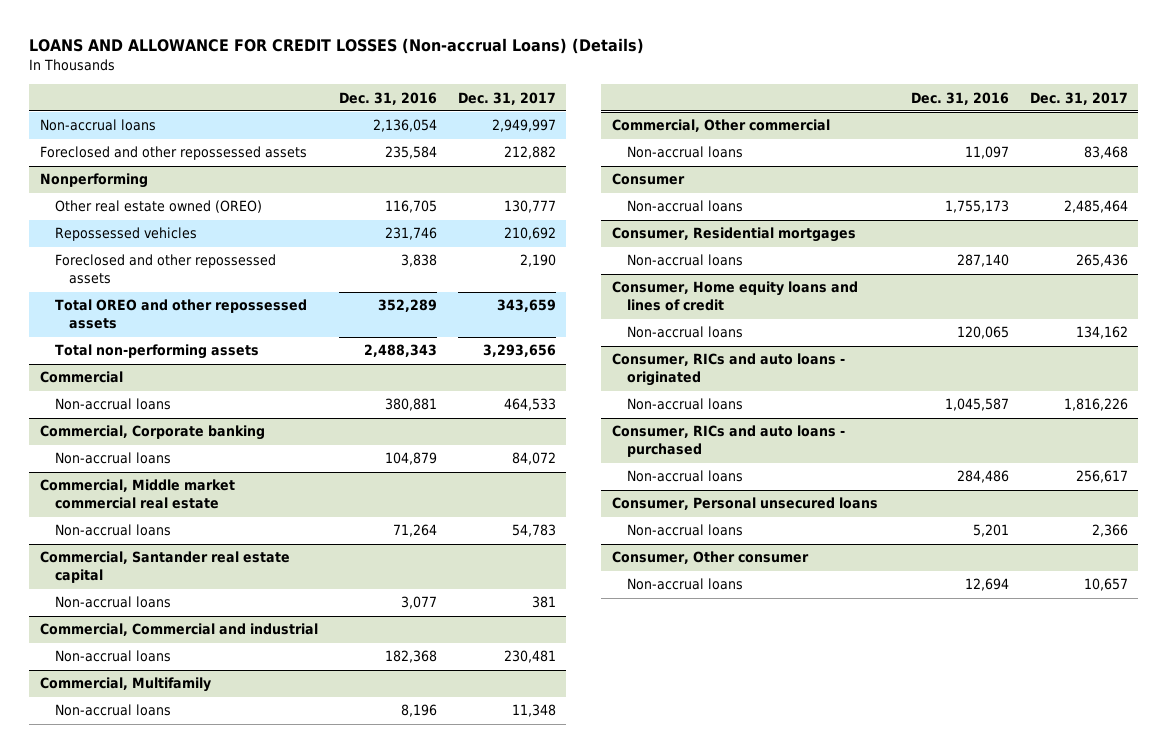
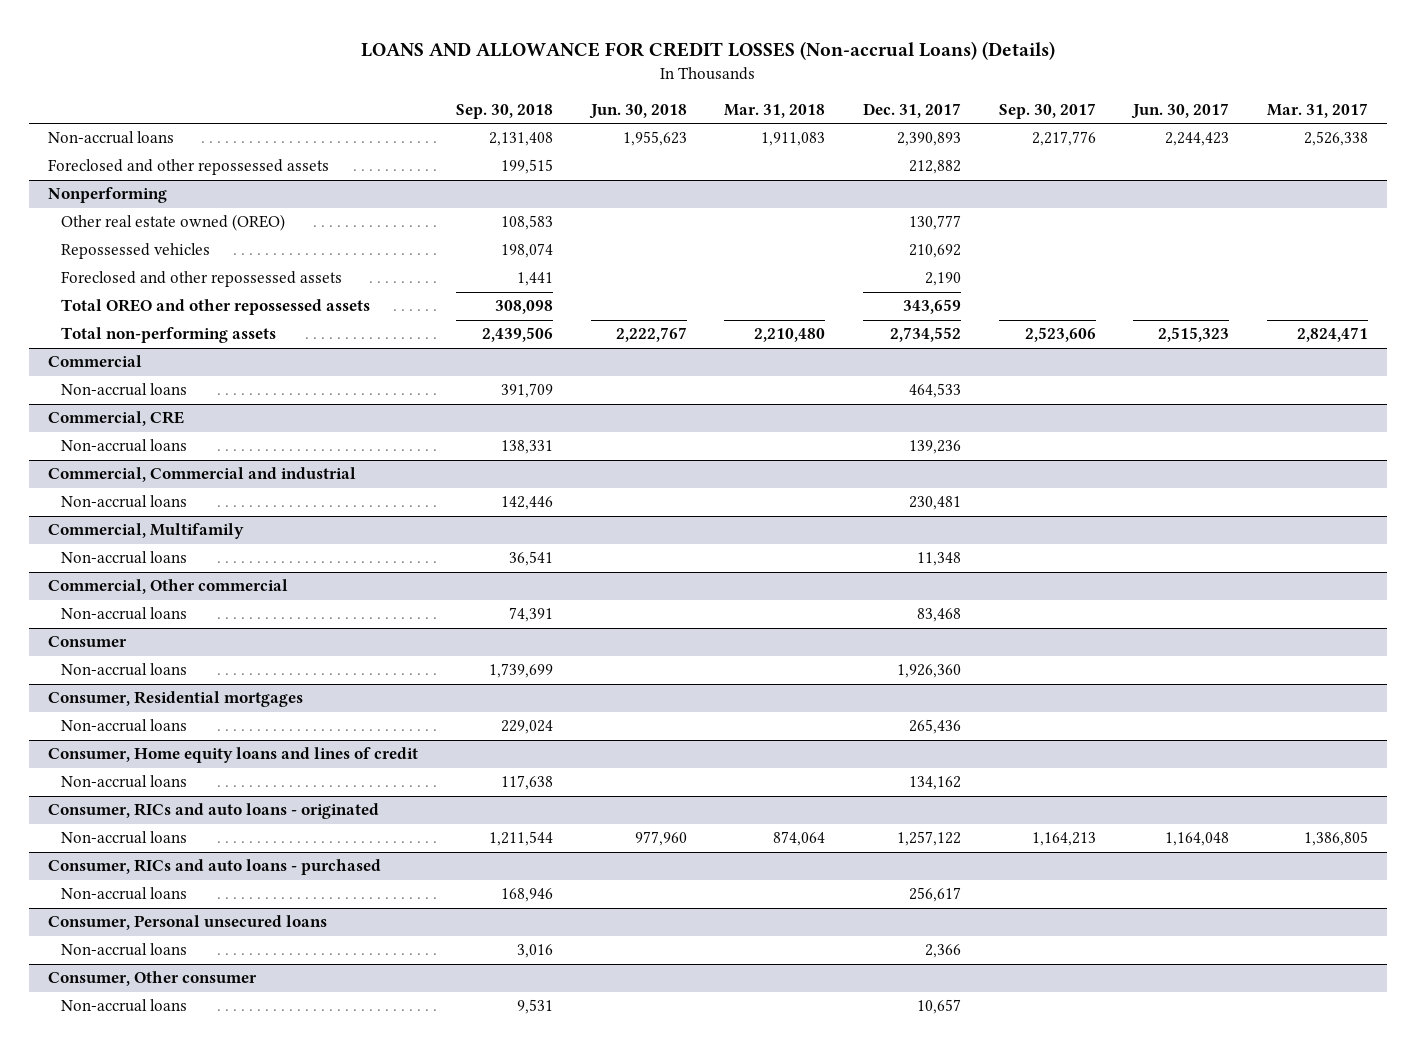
[338,91,437,105] Dec. 31, 2016 -> none
none -> [455,104,553,120] Sep. 30, 2018
none -> [588,104,687,120] Jun. 30, 2018
none -> [724,104,826,119] Mar. 31, 2018
none -> [998,103,1096,120] Sep. 30, 2017
none -> [1131,103,1230,120] Jun. 30, 2017
none -> [1267,103,1369,119] Mar. 31, 2017
[491,119,556,133] 2,949,997 -> [896,132,961,147] 2,390,893
[482,344,556,358] 3,293,656 -> [889,327,961,343] 2,734,552
[39,425,265,441] Commercial, Corporate banking -> none
[39,479,235,510] Commercial, Middle market commercial real estate -> none
[54,524,171,537] Non-accrual loans -> none
[39,551,290,584] Commercial, Santander real estate capital -> none
[54,596,171,609] Non-accrual loans -> none
none -> [48,411,185,427] Commercial, CRE
[511,452,556,466] 84,072 -> [908,440,961,455] 139,236
[1063,200,1128,214] 2,485,464 -> [896,664,961,679] 1,926,360
[1063,398,1128,412] 1,816,226 -> [896,831,961,847] 1,257,122

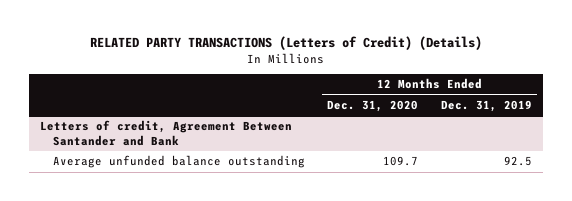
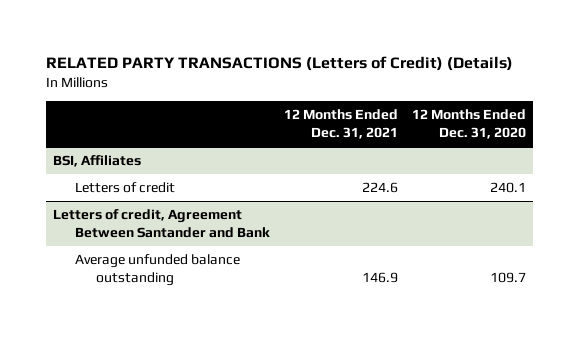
[440,99,532,112] Dec. 31, 2019 -> none
none -> [283,109,398,140] 12 Months Ended Dec. 31, 2021
none -> [53,155,142,168] BSI, Affiliates
none -> [74,182,175,194] Letters of credit

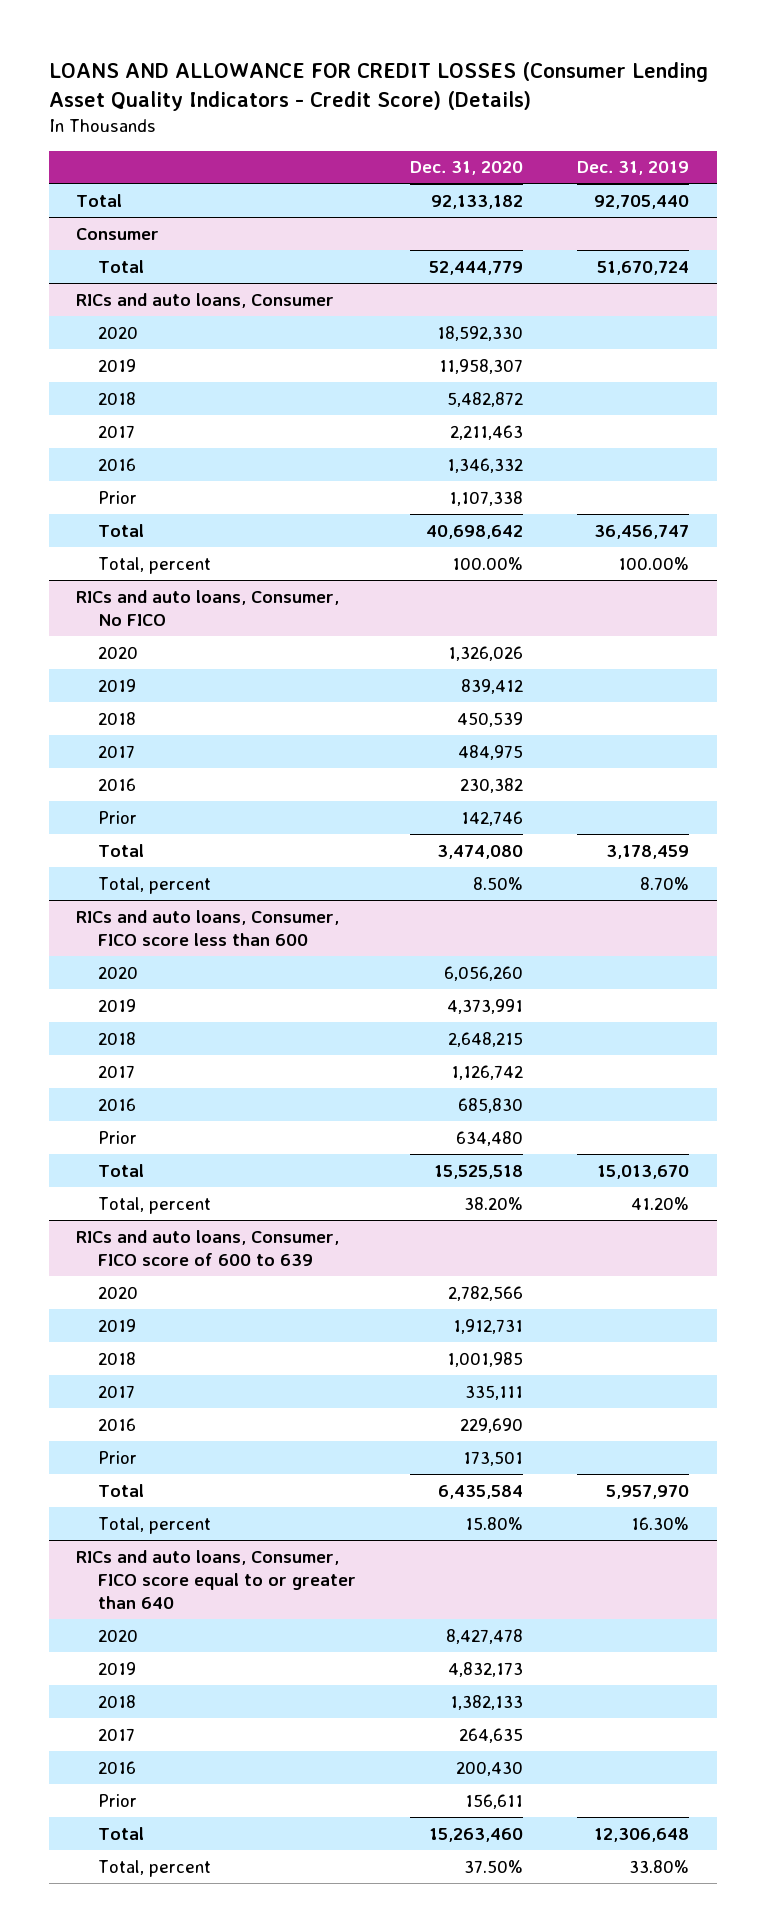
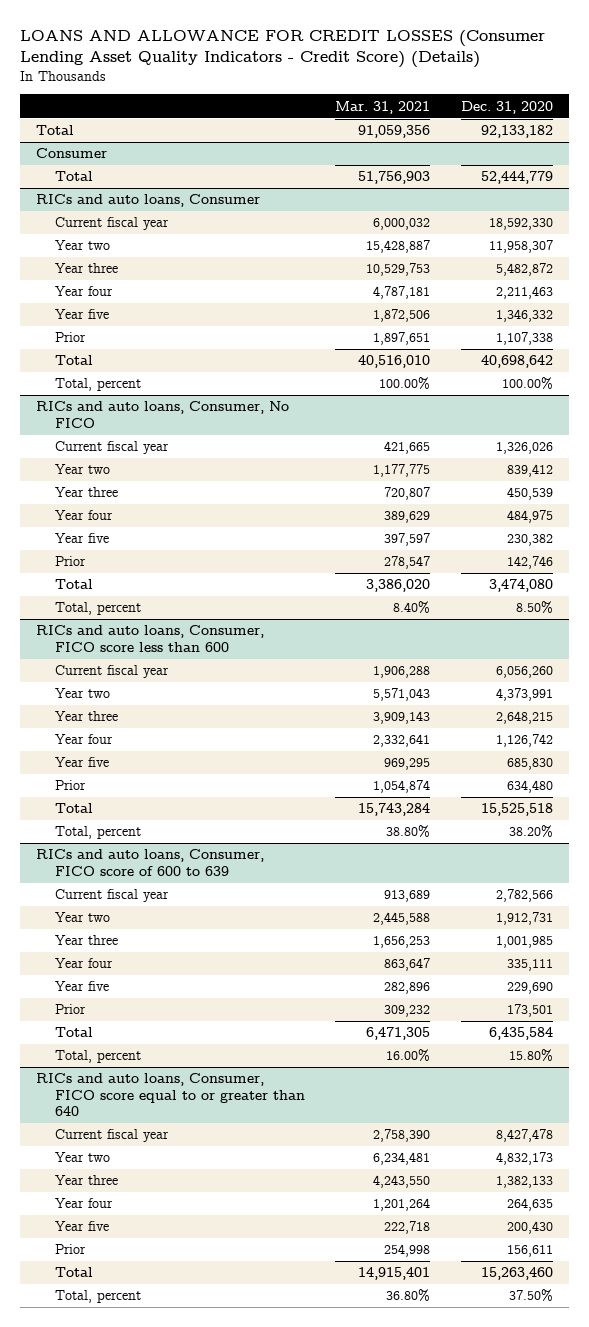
[577,161,690,176] Dec. 31, 2019 -> none
none -> [335,100,431,114] Mar. 31, 2021
[97,325,138,339] 2020 -> [54,217,169,231] Current fiscal year
[97,358,136,372] 2019 -> [54,240,110,251] Year two
[97,391,136,405] 2018 -> [54,263,118,274] Year three
[97,424,135,438] 2017 -> [54,286,113,297] Year four
[97,457,136,471] 2016 -> [54,309,109,320] Year five
[97,645,138,659] 2020 -> [54,441,169,455] Current fiscal year
[97,678,136,692] 2019 -> [54,464,110,475] Year two
[97,711,136,725] 2018 -> [54,487,118,498] Year three
[97,744,135,758] 2017 -> [54,510,113,521] Year four
[97,777,136,791] 2016 -> [54,533,109,544] Year five
[97,965,138,979] 2020 -> [54,665,169,679] Current fiscal year
[97,998,136,1012] 2019 -> [54,688,110,699] Year two
[97,1031,136,1045] 2018 -> [54,711,118,722] Year three
[97,1064,135,1078] 2017 -> [54,734,113,745] Year four
[97,1097,136,1111] 2016 -> [54,757,109,768] Year five
[97,1285,138,1299] 2020 -> [54,889,169,903] Current fiscal year
[97,1318,136,1332] 2019 -> [54,912,110,923] Year two
[97,1351,136,1365] 2018 -> [54,935,118,946] Year three
[97,1384,135,1398] 2017 -> [54,958,113,969] Year four
[97,1417,136,1431] 2016 -> [54,981,109,992] Year five
[97,1628,138,1642] 2020 -> [54,1129,169,1143] Current fiscal year
[97,1661,136,1675] 2019 -> [54,1152,110,1163] Year two
[97,1694,136,1708] 2018 -> [54,1175,118,1186] Year three
[97,1727,135,1741] 2017 -> [54,1198,113,1209] Year four
[97,1760,136,1774] 2016 -> [54,1221,109,1232] Year five

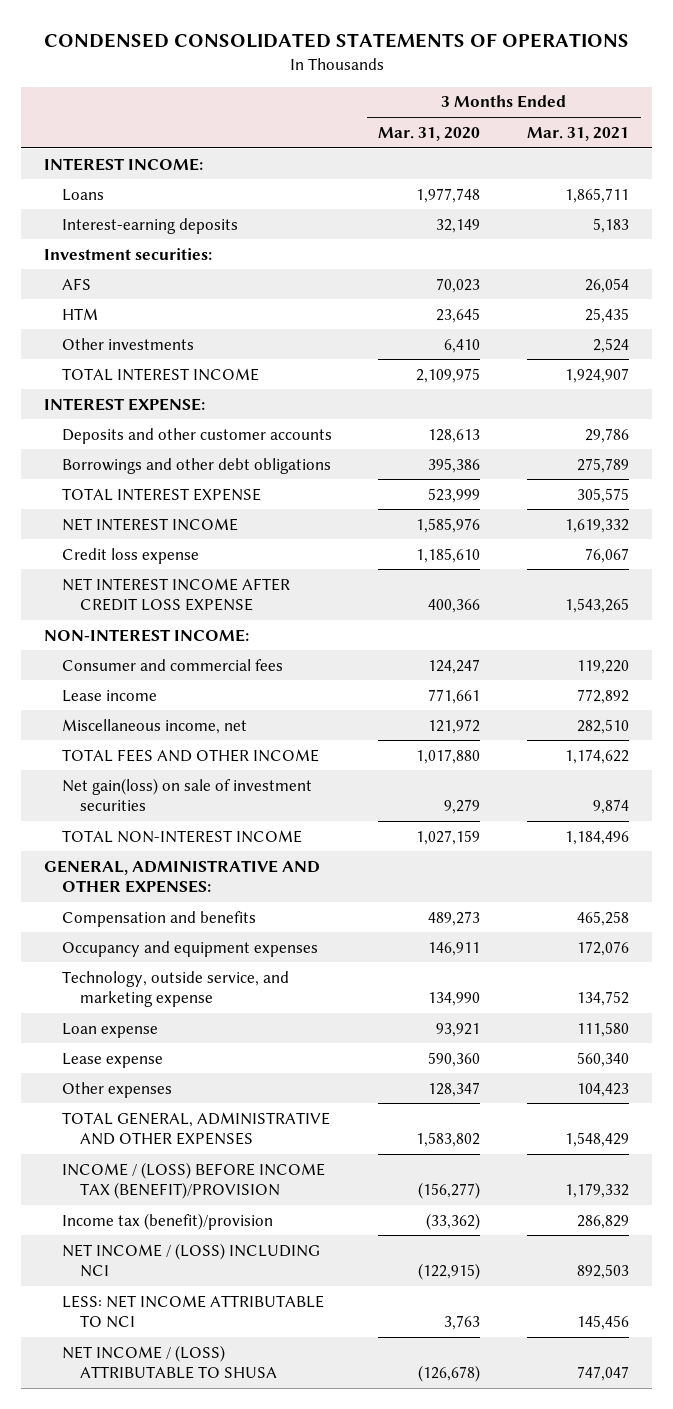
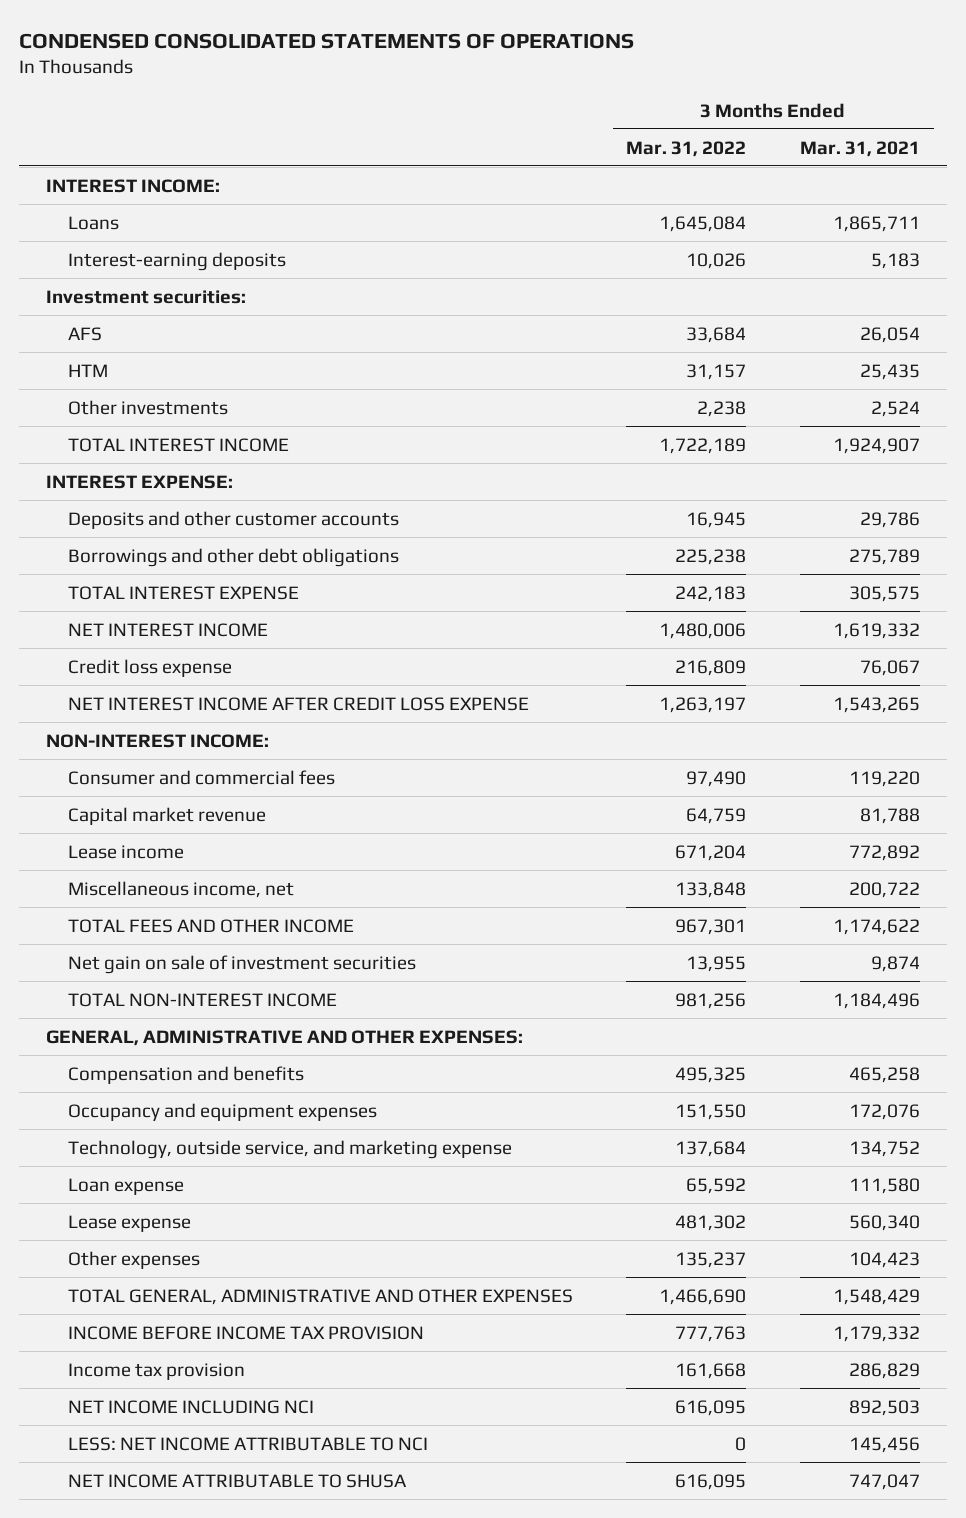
[378,126,481,141] Mar. 31, 2020 -> none
none -> [626,140,747,157] Mar. 31, 2022
none -> [67,806,266,825] Capital market revenue
[577,718,630,734] 282,510 -> [849,881,921,898] 200,722
[61,777,312,812] Net gain(loss) on sale of investment securities -> [67,954,416,974] Net gain on sale of investment securities
[61,1161,325,1200] INCOME / (LOSS) BEFORE INCOME TAX (BENEFIT)/PROVISION -> [67,1325,424,1340] INCOME BEFORE INCOME TAX PROVISION
[61,1212,273,1230] Income tax (benefit)/provision -> [67,1362,245,1380] Income tax provision
[61,1242,320,1278] NET INCOME / (LOSS) INCLUDING NCI -> [67,1399,314,1414] NET INCOME INCLUDING NCI
[61,1344,277,1380] NET INCOME / (LOSS) ATTRIBUTABLE TO SHUSA -> [67,1473,407,1488] NET INCOME ATTRIBUTABLE TO SHUSA

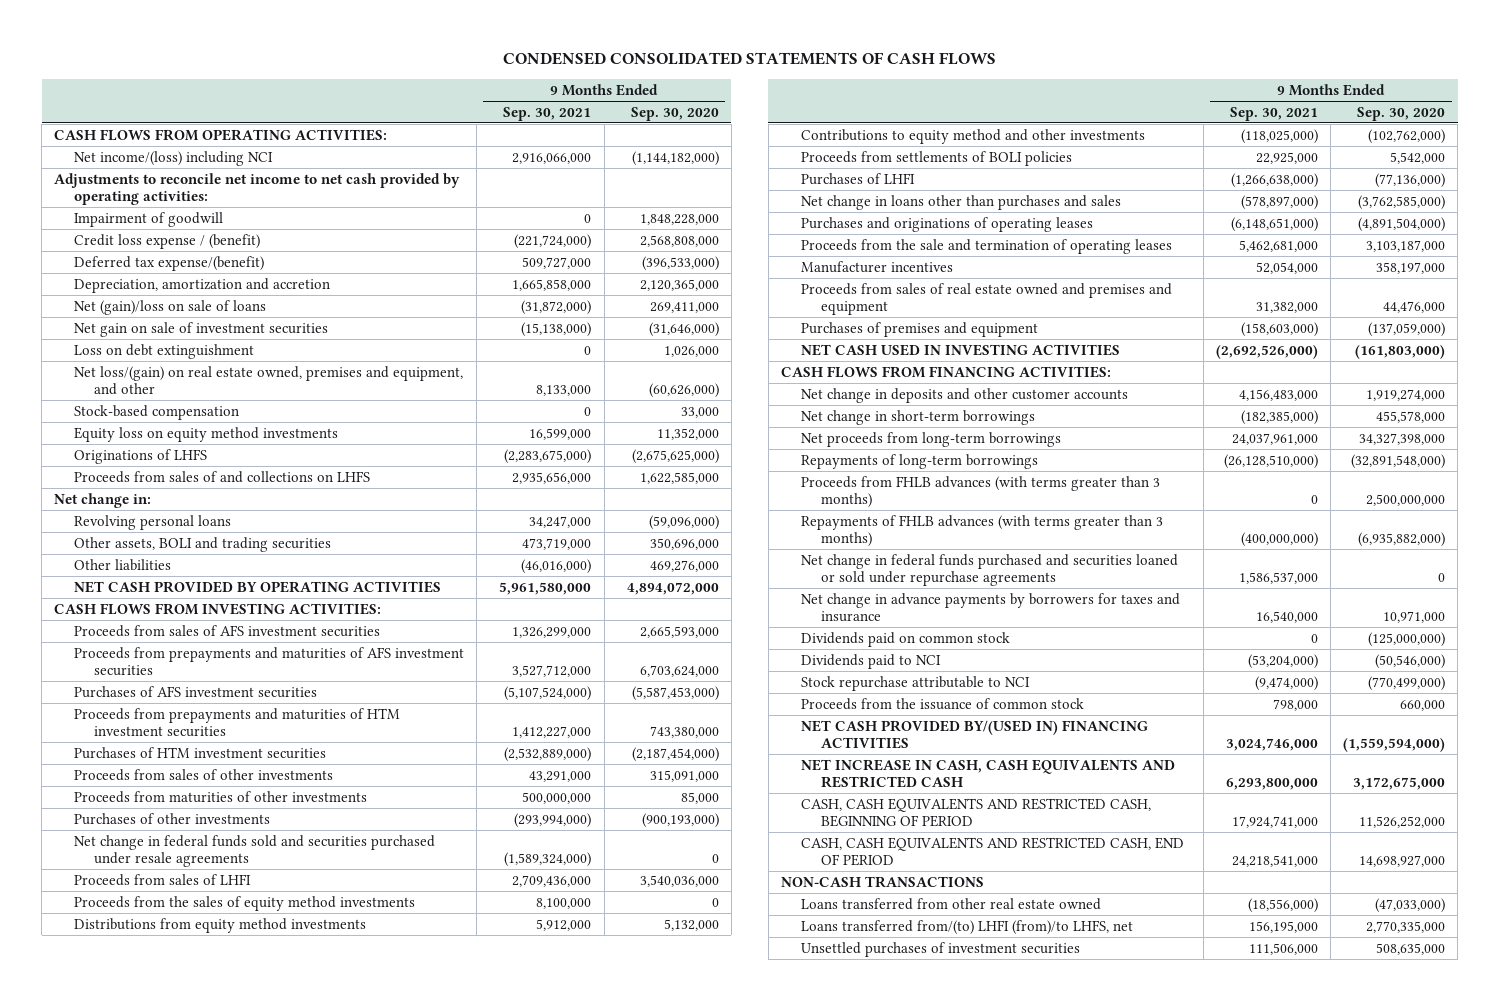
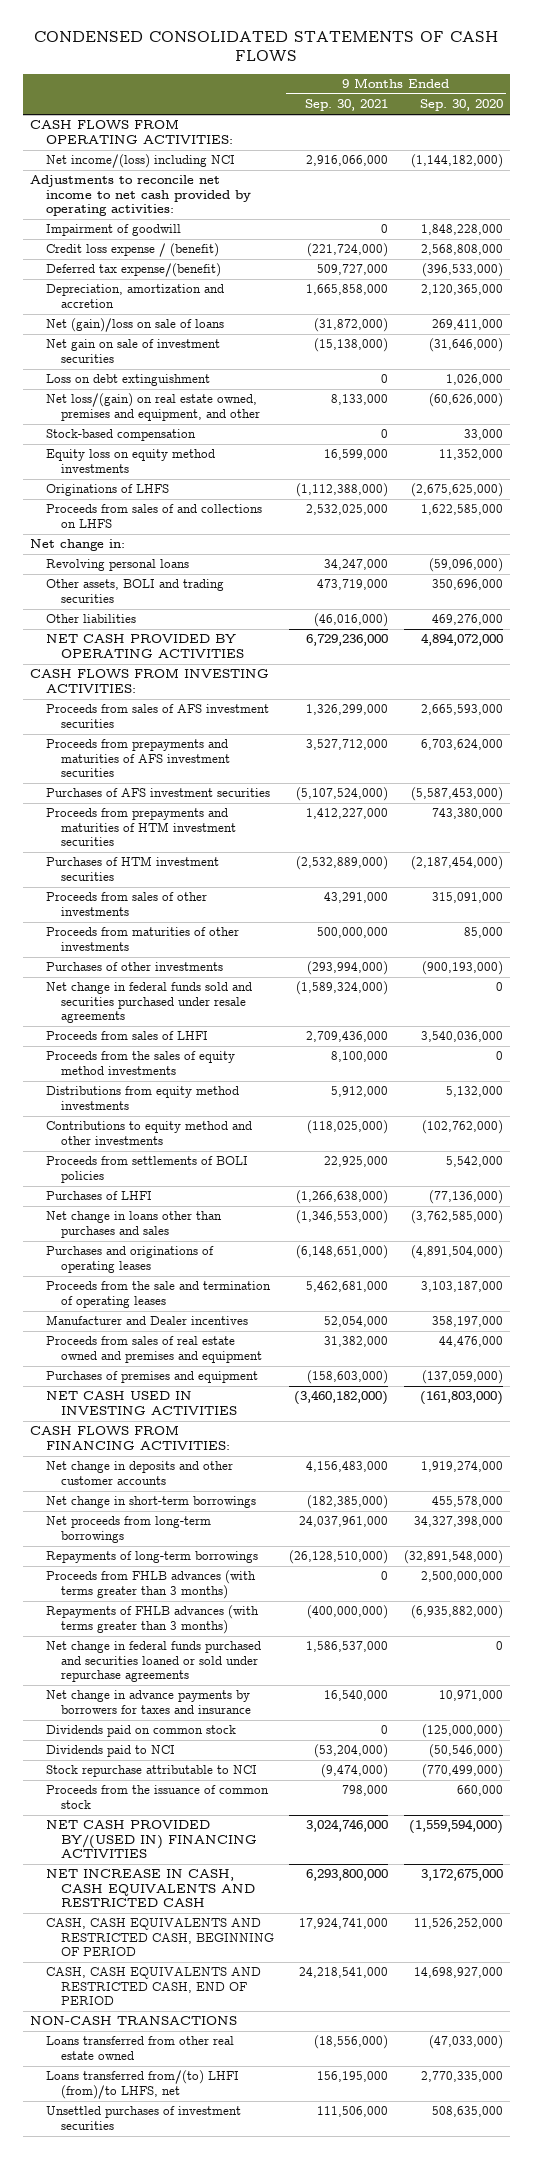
[504,448,592,464] (2,283,675,000) -> [296,483,389,498] (1,112,388,000)
[512,471,592,484] 2,935,656,000 -> [306,504,389,516] 2,532,025,000
[499,581,592,595] 5,961,580,000 -> [306,634,389,647] 6,729,236,000
[1241,194,1319,210] (578,897,000) -> [296,1210,389,1225] (1,346,553,000)
[800,260,953,273] Manufacturer incentives -> [45,1315,248,1326] Manufacturer and Dealer incentives
[1216,344,1319,359] (2,692,526,000) -> [294,1390,389,1406] (3,460,182,000)

